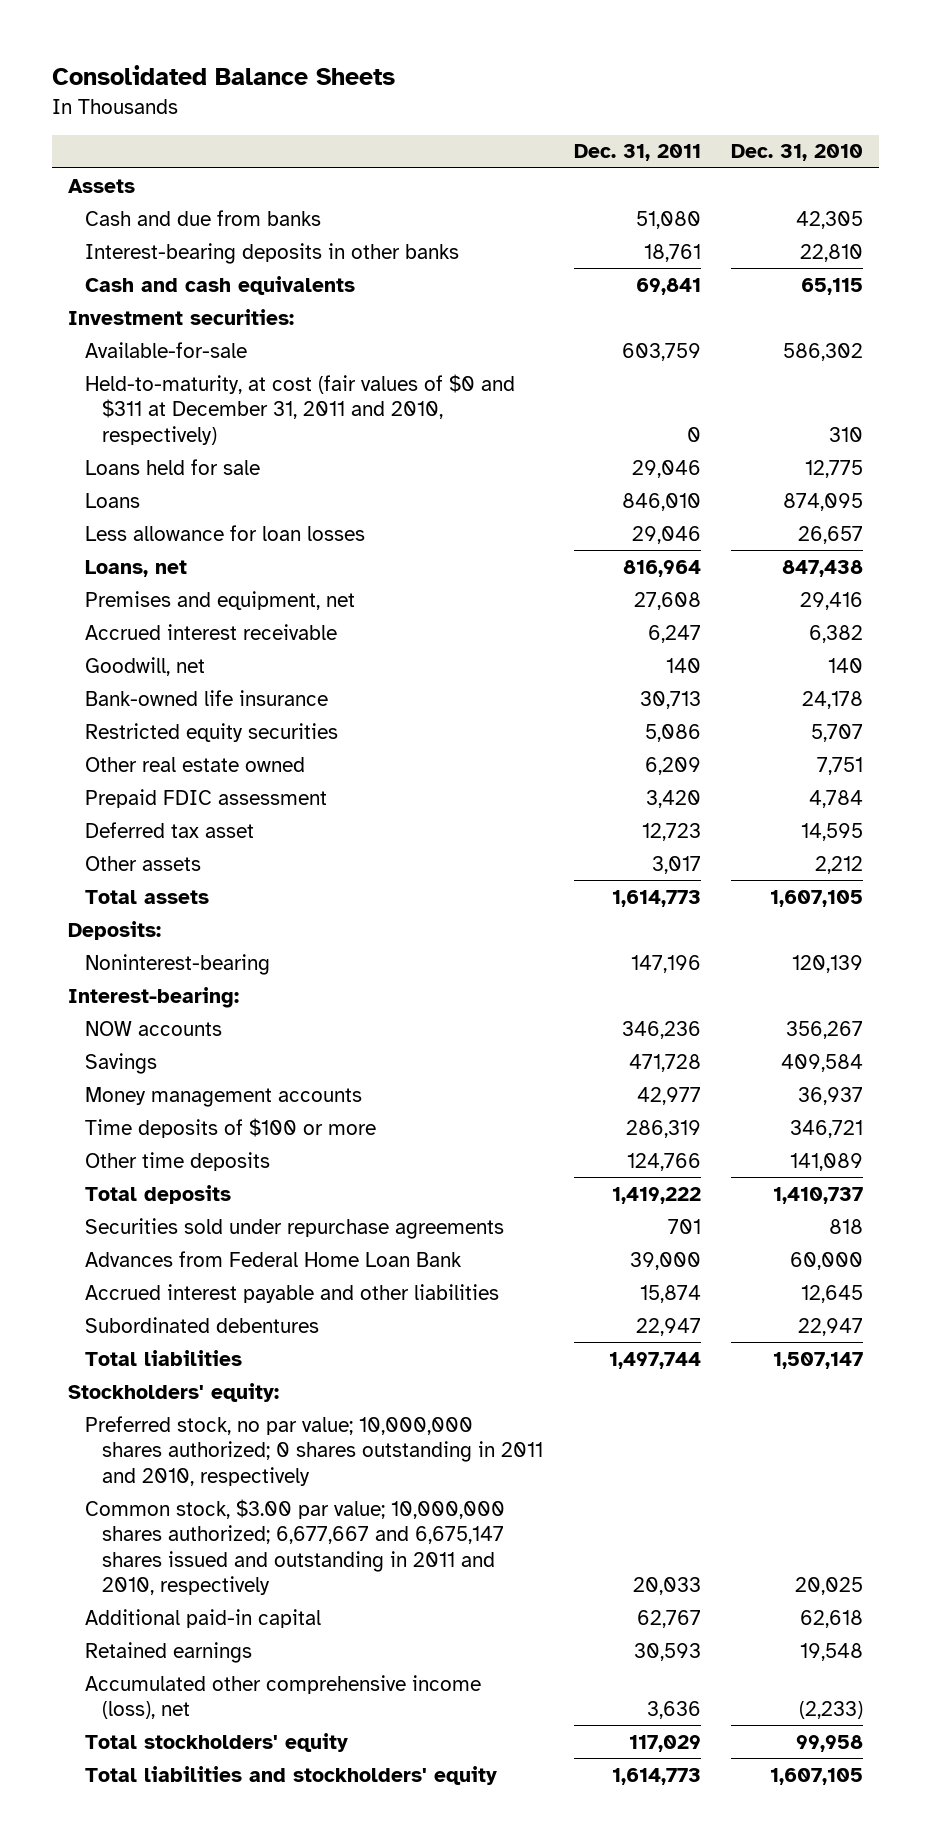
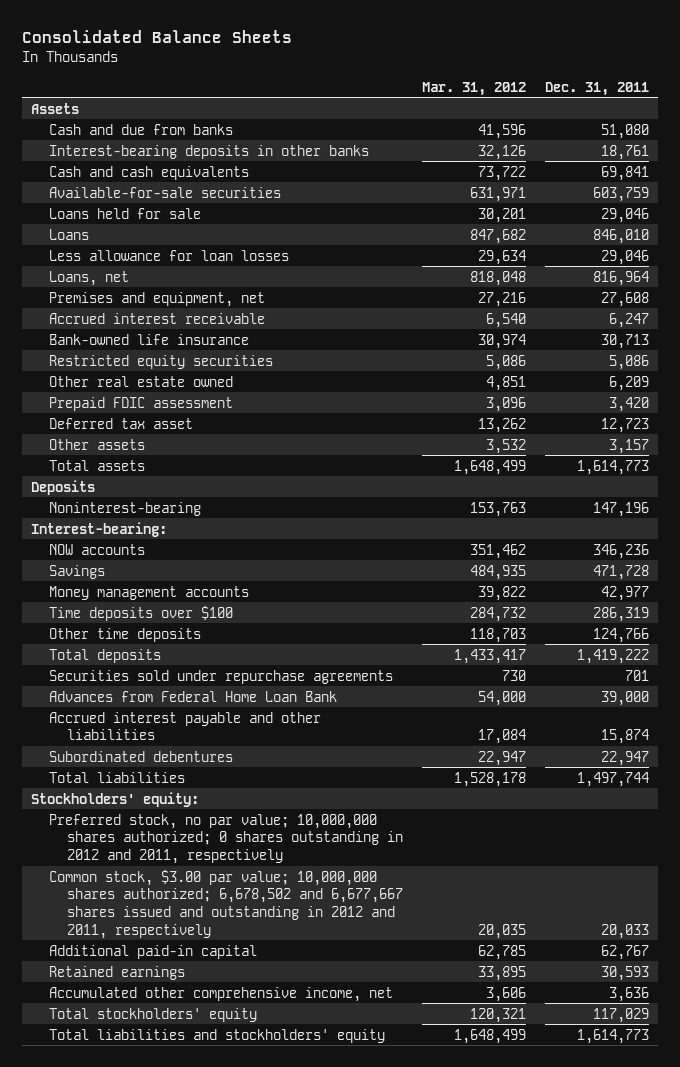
[731,144,864,162] Dec. 31, 2010 -> none
none -> [421,81,526,96] Mar. 31, 2012
[67,308,294,325] Investment securities: -> none
[84,373,515,445] Held-to-maturity, at cost (fair values of $0 and $311 at December 31, 2011 and 2010, respectively) -> none
[84,341,247,358] Available-for-sale -> [49,186,282,198] Available-for-sale securities
[84,656,205,676] Goodwill, net -> none
[651,855,701,874] 3,017 -> [608,438,649,454] 3,157
[67,920,161,940] Deposits: -> [31,479,96,495] Deposits
[84,1117,376,1138] Time deposits of $100 or more -> [49,605,234,621] Time deposits over $100
[84,1415,544,1486] Preferred stock, no par value; 10,000,000 shares authorized; 0 shares outstanding in 2011 and 2010, respectively -> [49,813,404,864] Preferred stock, no par value; 10,000,000 shares authorized; 0 shares outstanding in 2012 and 2011, respectively
[84,1498,505,1596] Common stock, $3.00 par value; 10,000,000 shares authorized; 6,677,667 and 6,675,147 shares issued and outstanding in 2011 and 2010, respectively -> [49,869,404,939] Common stock, $3.00 par value; 10,000,000 shares authorized; 6,678,502 and 6,677,667 shares issued and outstanding in 2012 and 2011, respectively
[84,1674,481,1720] Accumulated other comprehensive income (loss), net -> [49,986,394,1002] Accumulated other comprehensive income, net

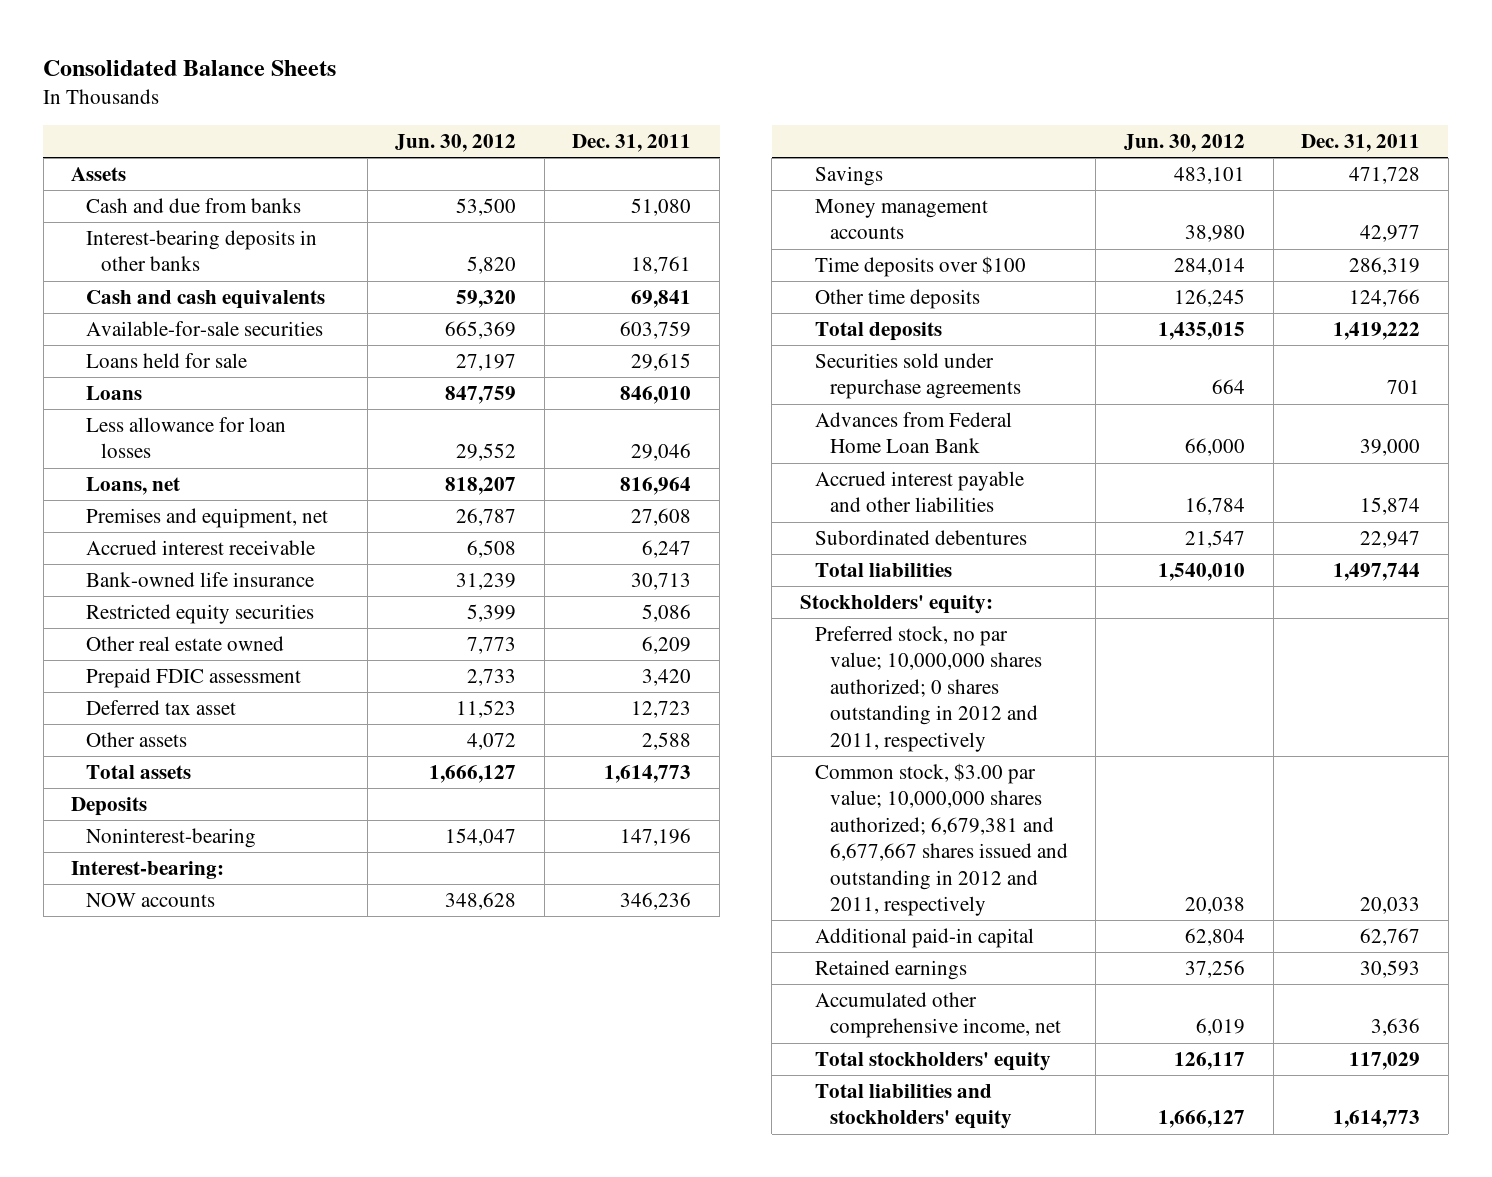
[421,81,526,96] Mar. 31, 2012 -> none
none -> [395,133,517,152] Jun. 30, 2012
[600,207,649,223] 29,046 -> [631,352,692,371] 29,615
[608,438,649,454] 3,157 -> [642,731,692,750] 2,588
[49,869,404,939] Common stock, $3.00 par value; 10,000,000 shares authorized; 6,678,502 and 6,677,667 shares issued and outstanding in 2012 and 2011, respectively -> [814,762,1068,917] Common stock, $3.00 par value; 10,000,000 shares authorized; 6,679,381 and 6,677,667 shares issued and outstanding in 2012 and 2011, respectively

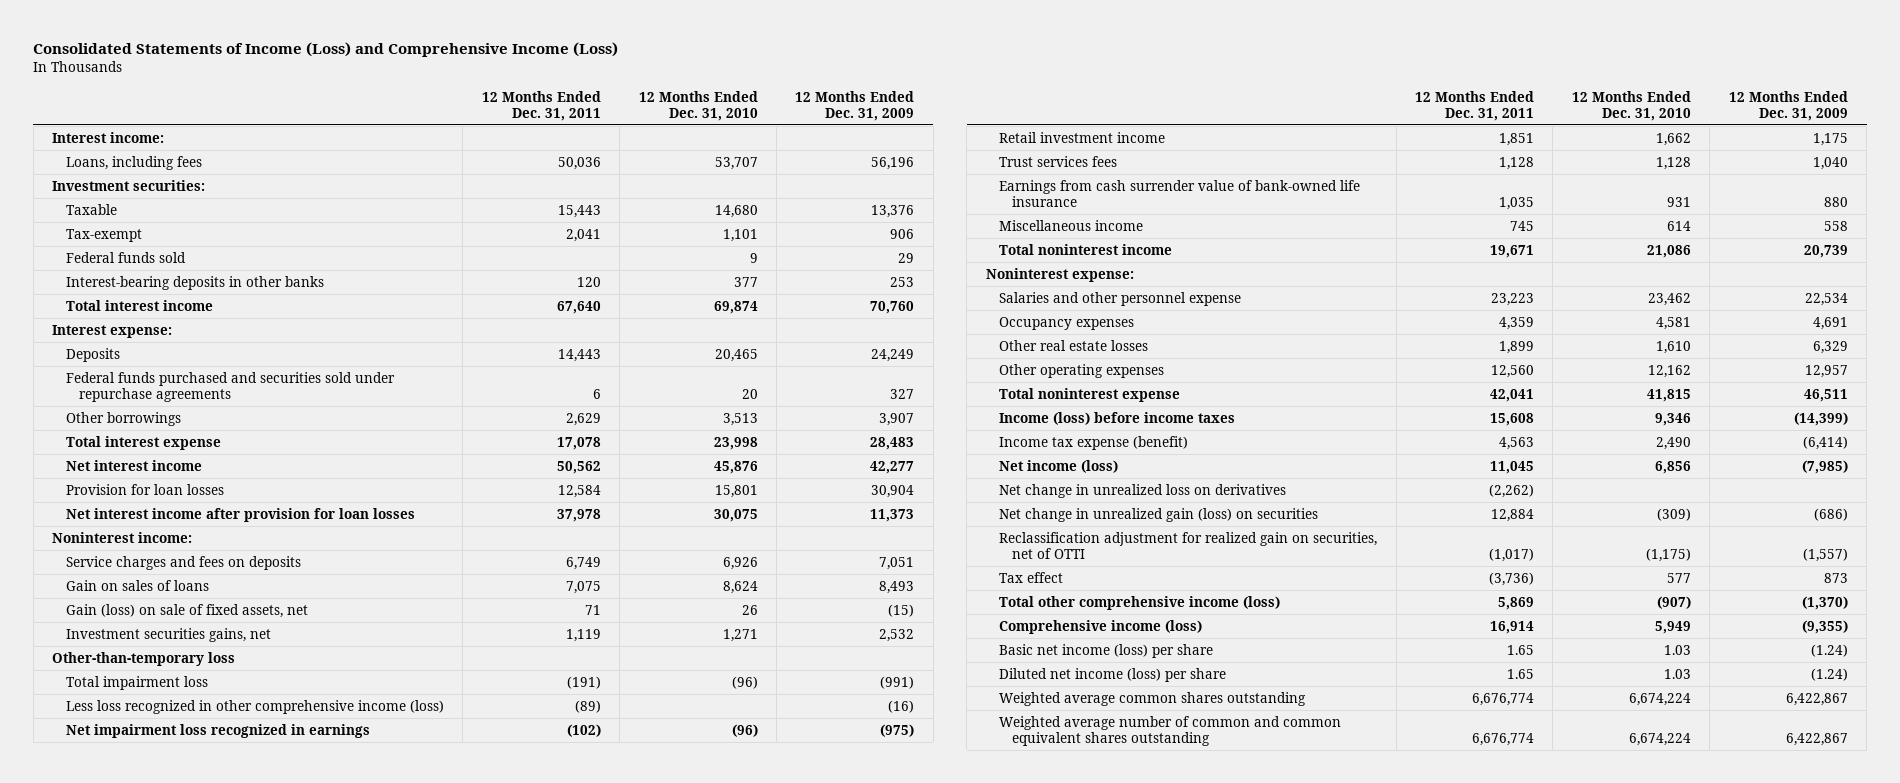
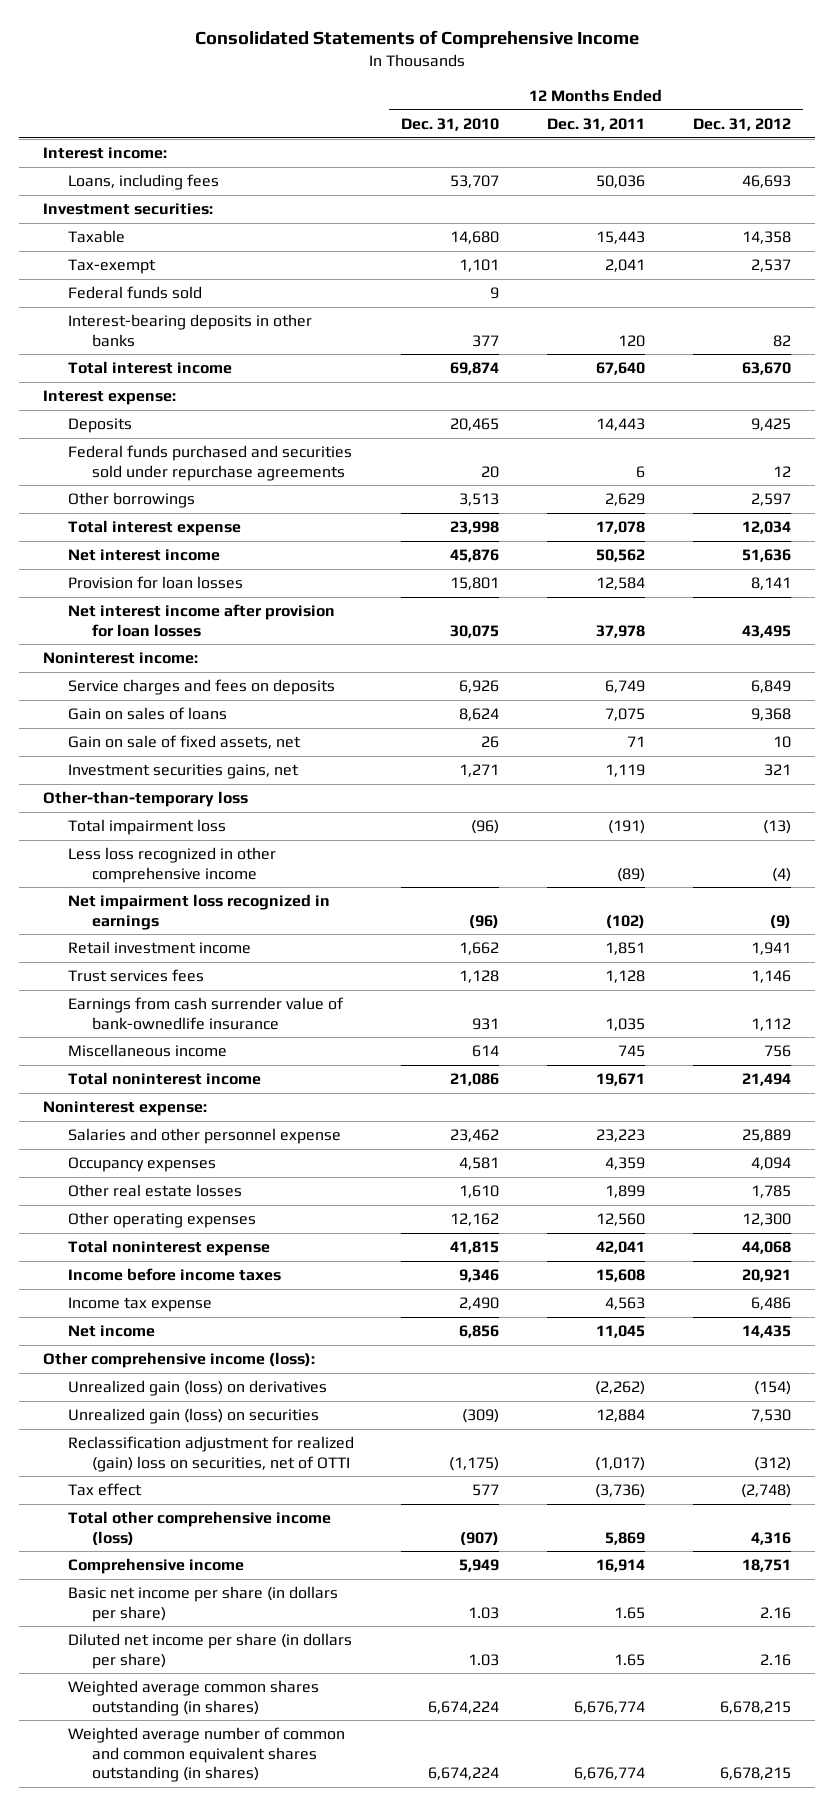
[33,41,619,57] Consolidated Statements of Income (Loss) and Comprehensive Income (Loss) -> [194,29,639,48] Consolidated Statements of Comprehensive Income
[795,90,915,121] 12 Months Ended Dec. 31, 2009 -> none
none -> [692,117,791,131] Dec. 31, 2012
[65,603,308,618] Gain (loss) on sale of fixed assets, net -> [67,735,301,750] Gain on sale of fixed assets, net
[65,699,444,714] Less loss recognized in other comprehensive income (loss) -> [67,847,276,883] Less loss recognized in other comprehensive income
[999,179,1361,207] Earnings from cash surrender value of bank-owned life insurance -> [67,997,344,1030] Earnings from cash surrender value of bank-ownedlife insurance
[999,411,1236,425] Income (loss) before income taxes -> [67,1268,281,1282] Income before income taxes
[999,435,1189,450] Income tax expense (benefit) -> [67,1297,212,1313] Income tax expense
[999,459,1119,473] Net income (loss) -> [67,1325,155,1338] Net income
none -> [42,1352,315,1369] Other comprehensive income (loss):
[999,483,1287,498] Net change in unrealized loss on derivatives -> [67,1380,327,1397] Unrealized gain (loss) on derivatives
[999,507,1319,522] Net change in unrealized gain (loss) on securities -> [67,1408,319,1425] Unrealized gain (loss) on securities
[999,531,1378,559] Reclassification adjustment for realized gain on securities, net of OTTI -> [67,1436,354,1472] Reclassification adjustment for realized (gain) loss on securities, net of OTTI
[999,619,1203,634] Comprehensive income (loss) -> [67,1558,244,1575] Comprehensive income
[999,643,1214,658] Basic net income (loss) per share -> [67,1586,338,1622] Basic net income per share (in dollars per share)
[999,667,1227,682] Diluted net income (loss) per share -> [67,1633,352,1669] Diluted net income per share (in dollars per share)
[999,691,1307,706] Weighted average common shares outstanding -> [67,1680,319,1716] Weighted average common shares outstanding (in shares)
[999,715,1342,746] Weighted average number of common and common equivalent shares outstanding -> [67,1727,345,1783] Weighted average number of common and common equivalent shares outstanding (in shares)

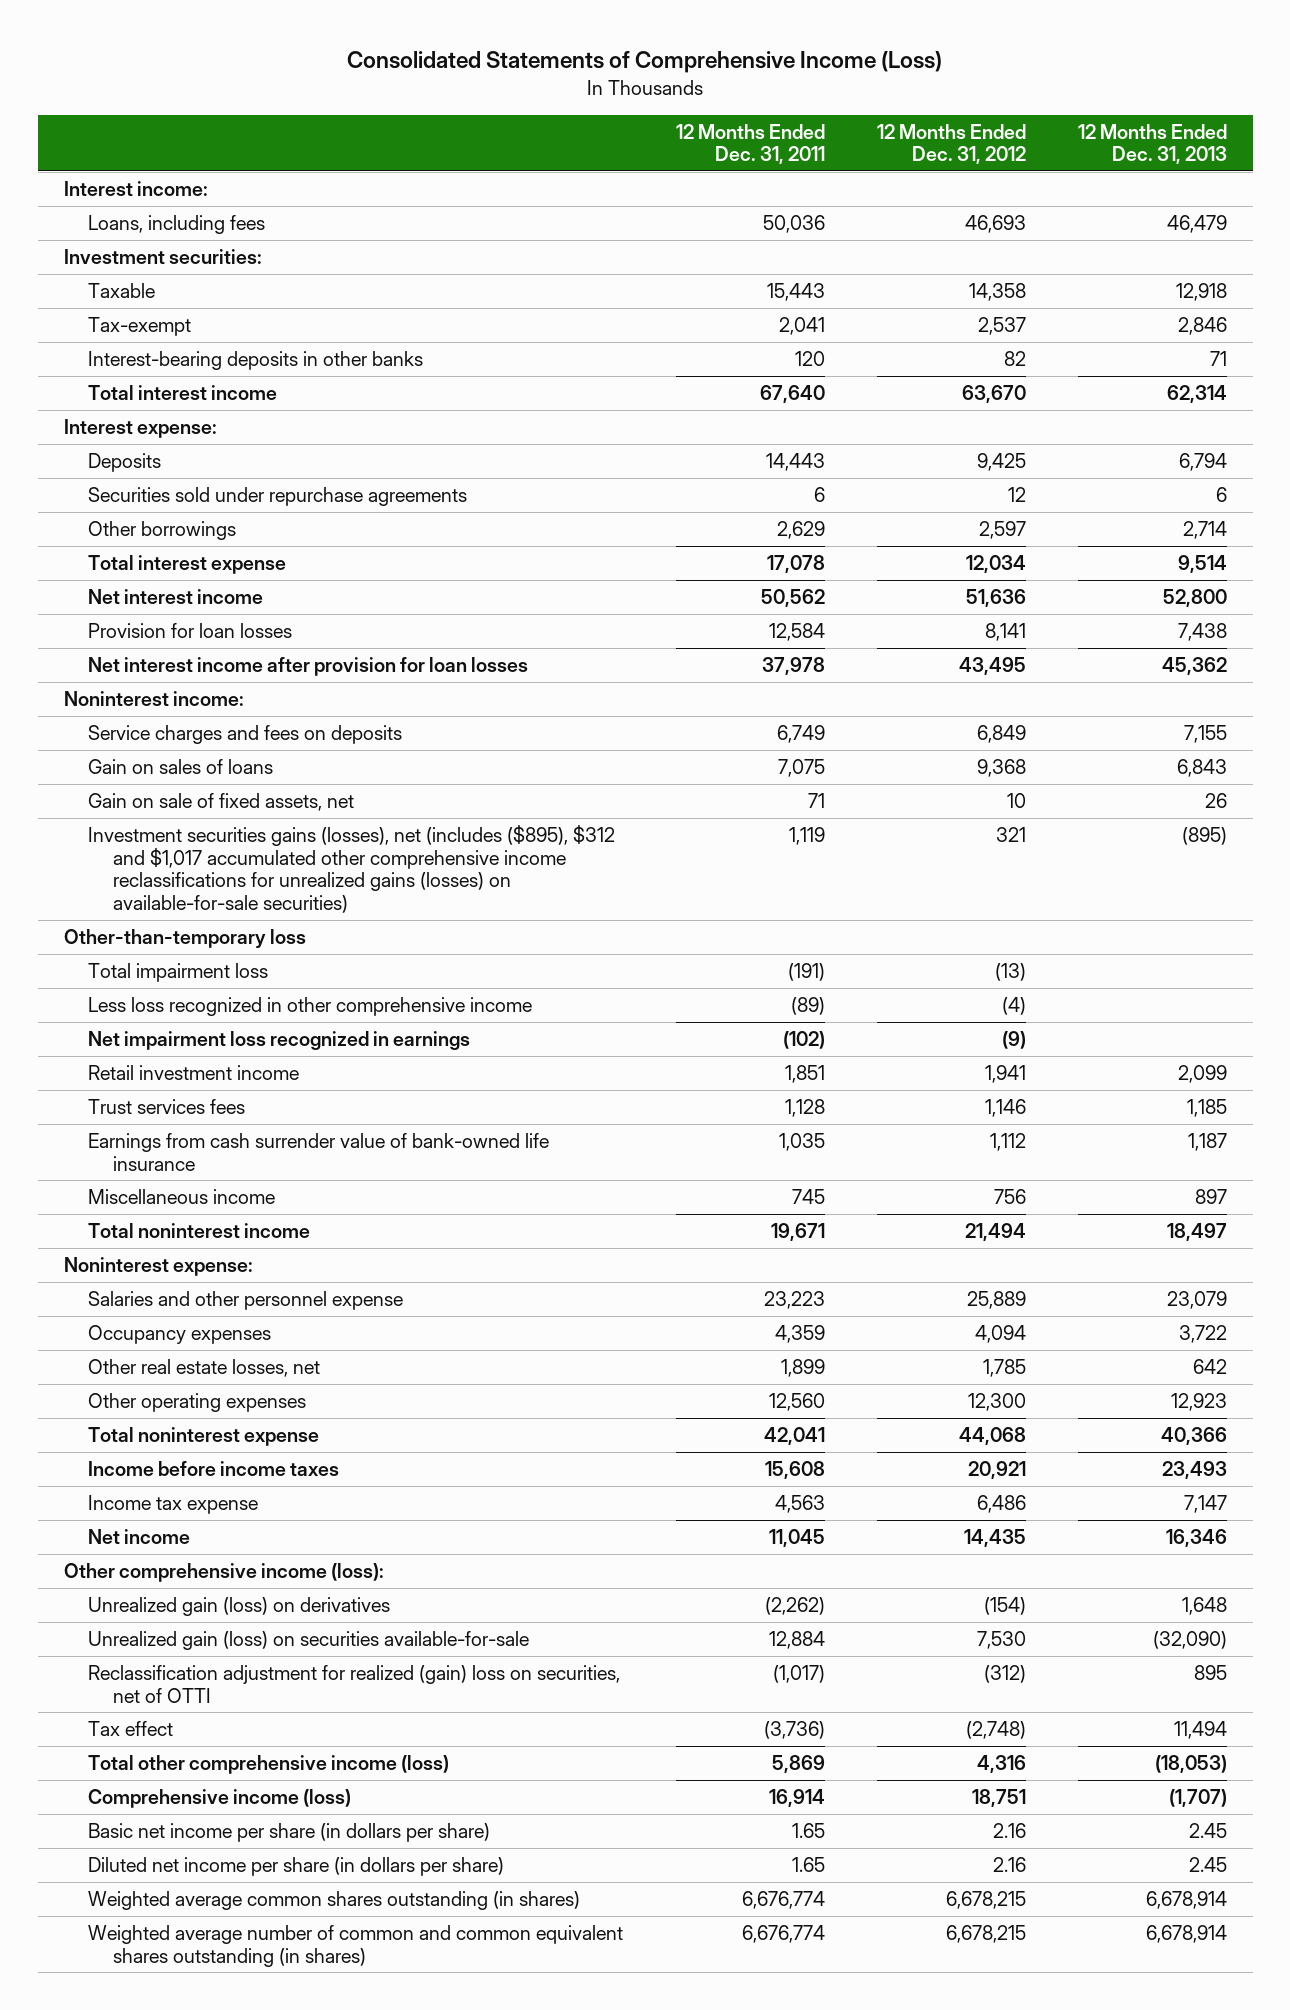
[194,29,639,48] Consolidated Statements of Comprehensive Income -> [347,51,943,74] Consolidated Statements of Comprehensive Income (Loss)
[401,117,500,131] Dec. 31, 2010 -> none
none -> [1077,123,1227,165] 12 Months Ended Dec. 31, 2013
[67,286,202,300] Federal funds sold -> none
[67,445,352,481] Federal funds purchased and securities sold under repurchase agreements -> [88,487,468,507] Securities sold under repurchase agreements
[67,764,299,780] Investment securities gains, net -> [88,825,616,914] Investment securities gains (losses), net (includes ($895), $312 and $1,017 accumulated other comprehensive income reclassifications for unrealized gains (losses) on available-for-sale securities)
[67,997,344,1030] Earnings from cash surrender value of bank-ownedlife insurance -> [88,1133,550,1171] Earnings from cash surrender value of bank-owned life insurance
[67,1184,242,1198] Other real estate losses -> [88,1359,321,1378] Other real estate losses, net
[67,1408,319,1425] Unrealized gain (loss) on securities -> [88,1631,530,1651] Unrealized gain (loss) on securities available-for-sale
[67,1558,244,1575] Comprehensive income -> [88,1789,352,1809] Comprehensive income (loss)

